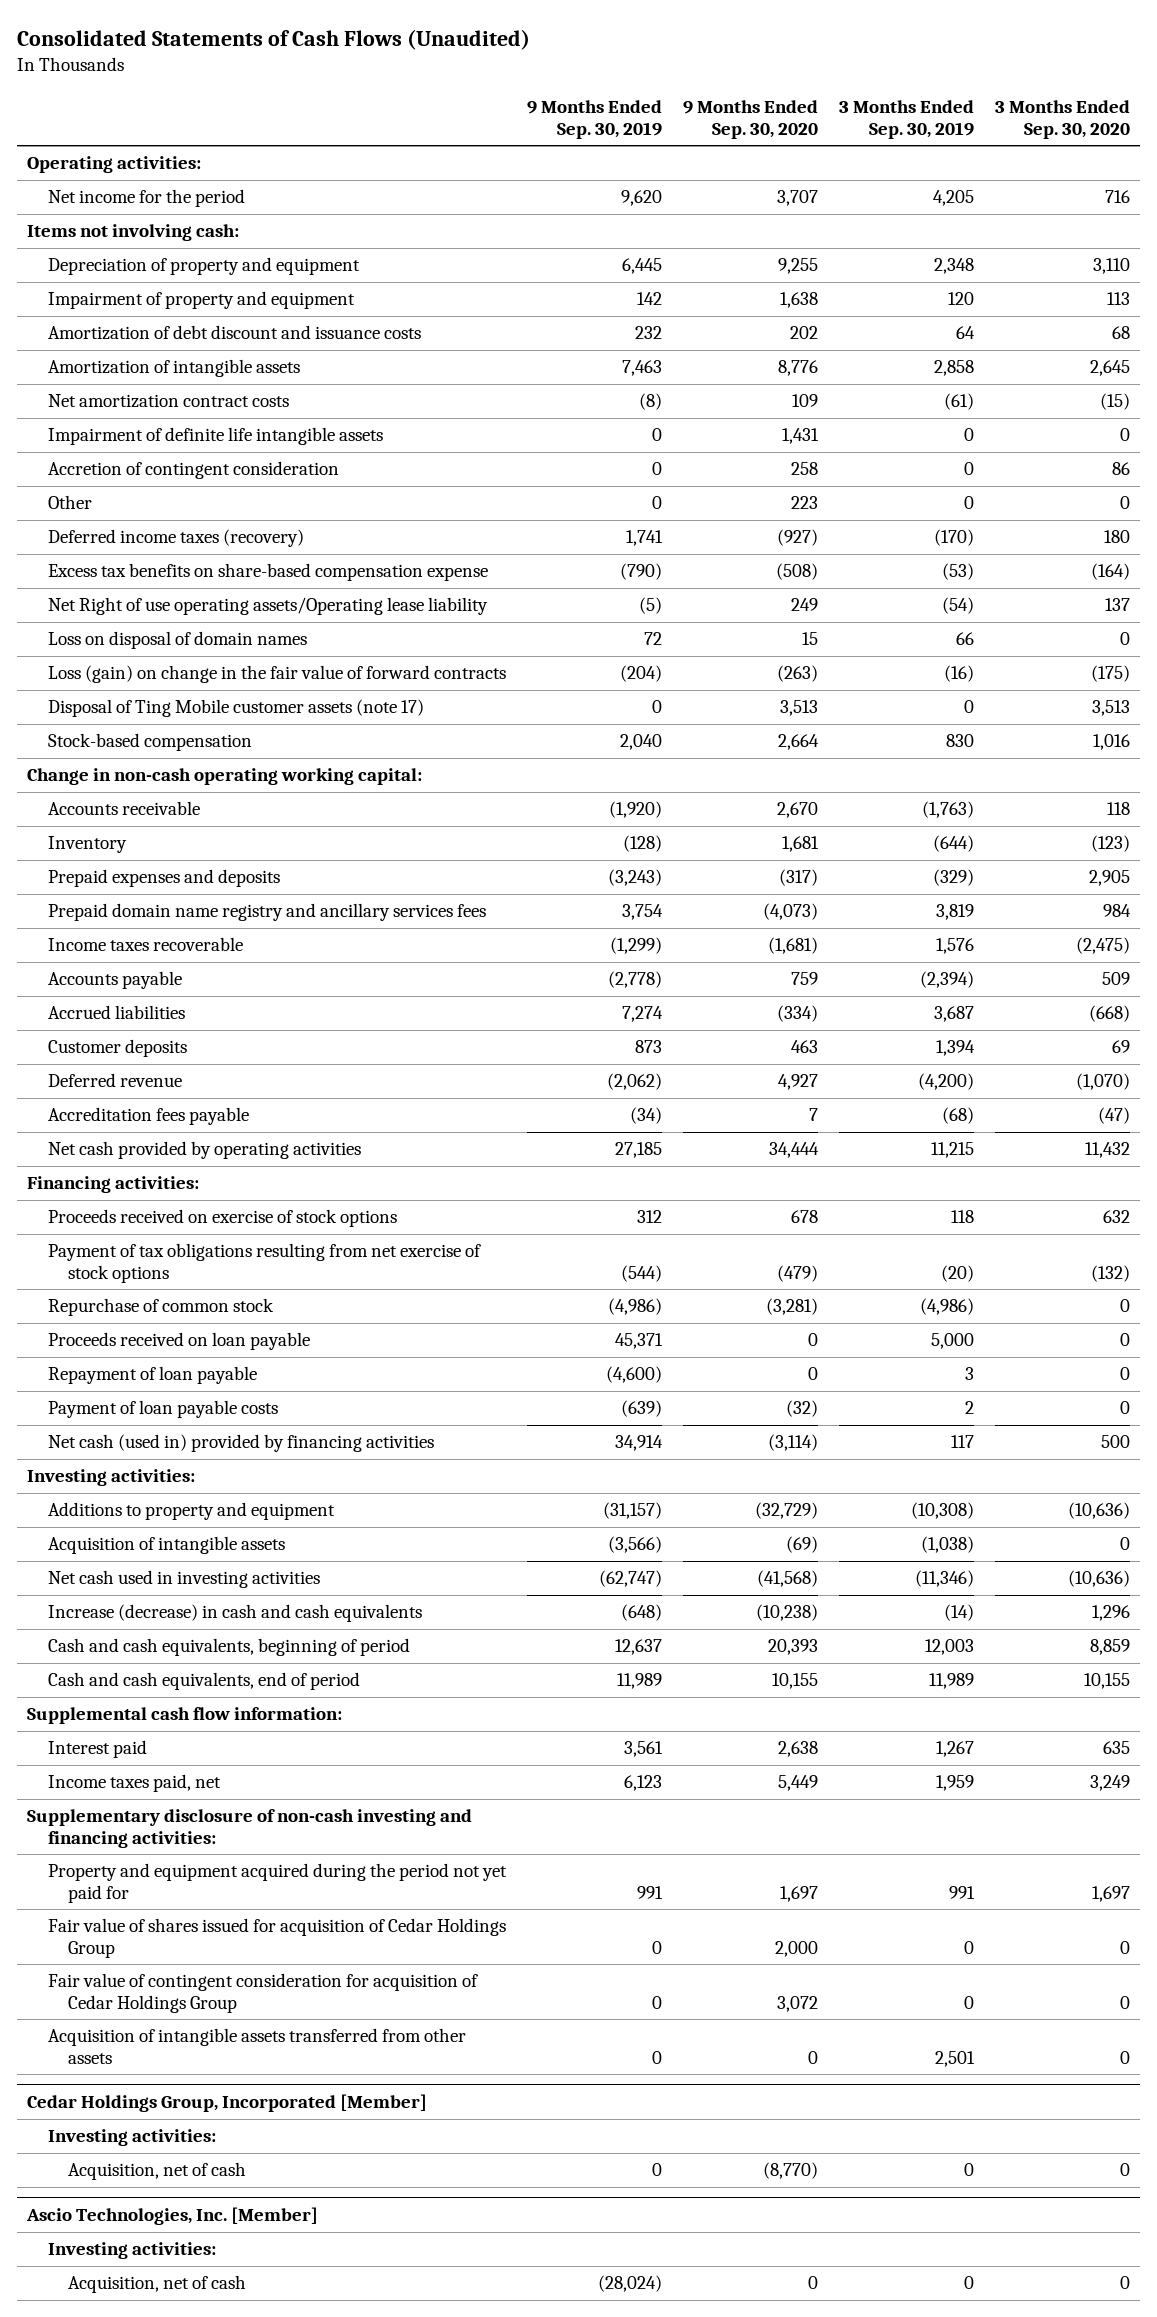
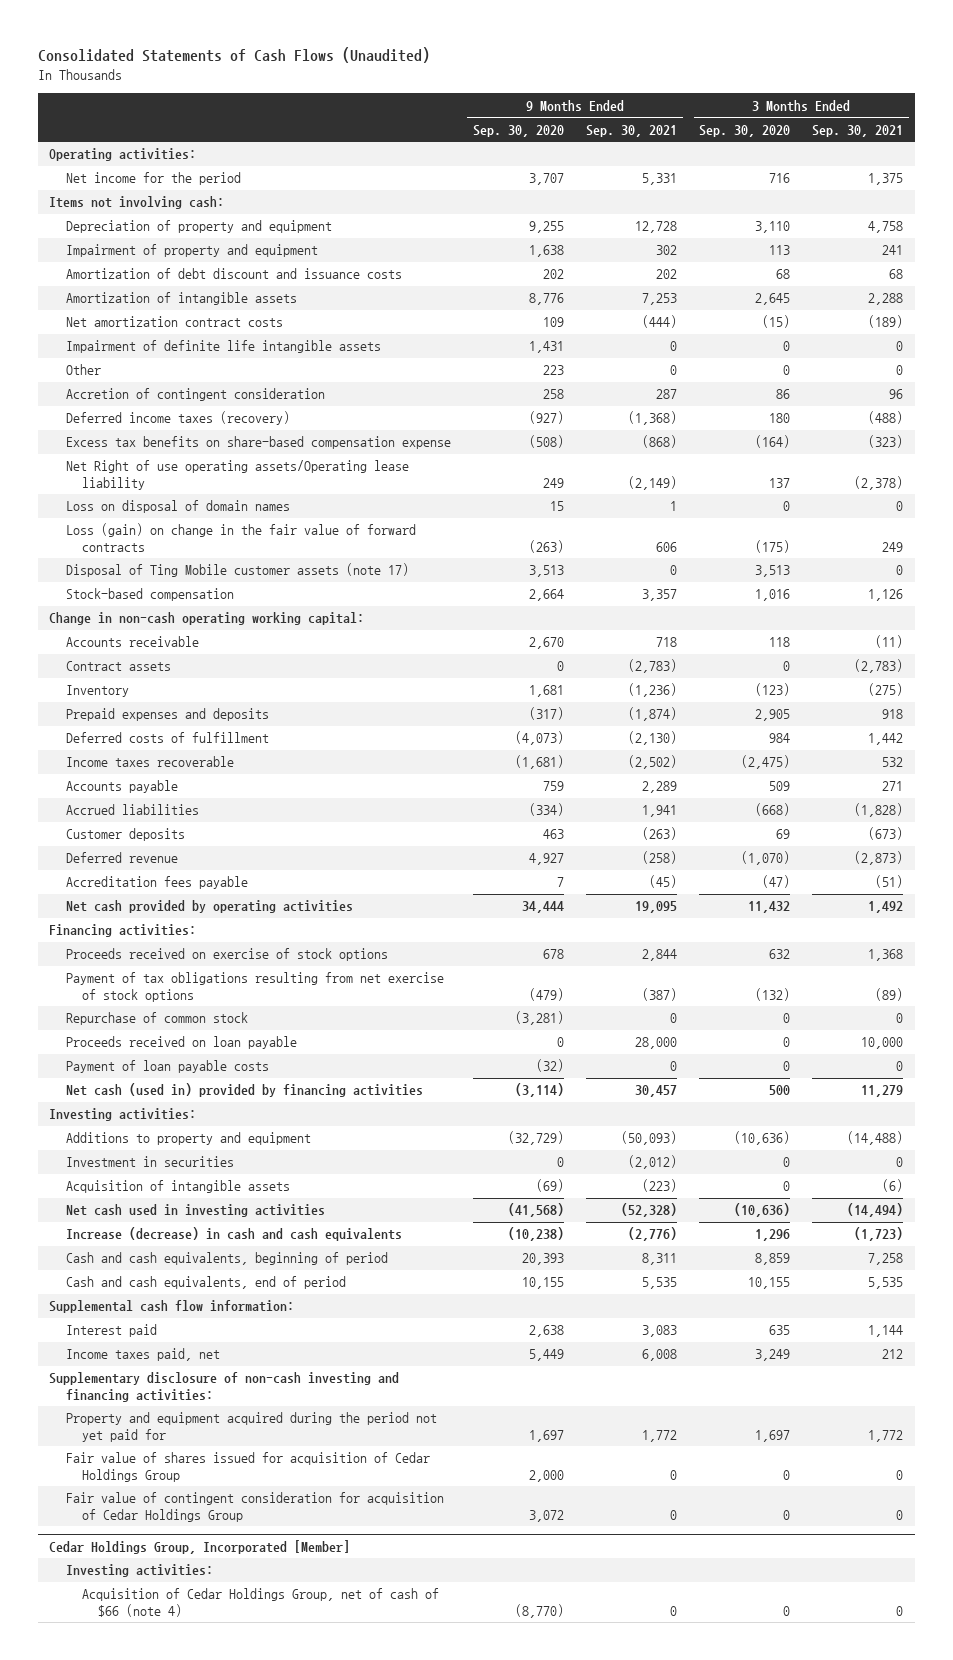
[526,100,662,139] 9 Months Ended Sep. 30, 2019 -> none
[838,100,974,139] 3 Months Ended Sep. 30, 2019 -> none
none -> [585,124,677,137] Sep. 30, 2021
none -> [812,124,904,137] Sep. 30, 2021
[47,461,339,480] Accretion of contingent consideration -> [65,388,325,402] Accretion of contingent consideration
none -> [65,661,171,672] Contract assets
[47,903,486,922] Prepaid domain name registry and ancillary services fees -> [65,732,269,744] Deferred costs of fulfillment
[47,1366,257,1385] Repayment of loan payable -> none
none -> [65,1156,234,1168] Investment in securities
[47,2028,466,2065] Acquisition of intangible assets transferred from other assets -> none
[26,2207,319,2226] Ascio Technologies, Inc. [Member] -> none
[47,2242,216,2260] Investing activities: -> none
[67,2275,246,2294] Acquisition, net of cash -> none
[67,2162,246,2181] Acquisition, net of cash -> [81,1588,439,1618] Acquisition of Cedar Holdings Group, net of cash of $66 (note 4)

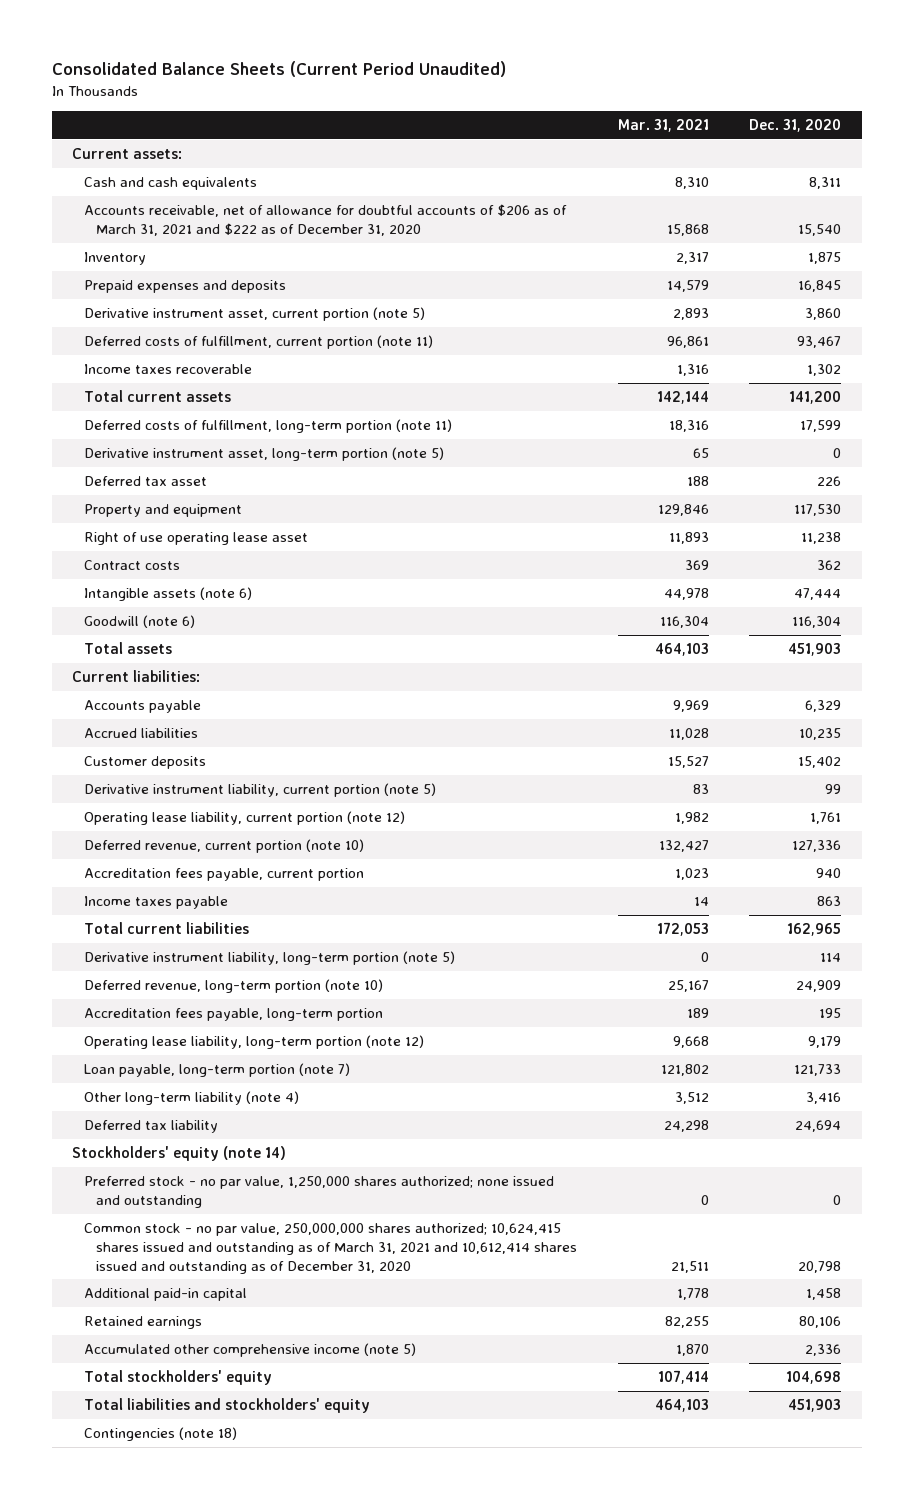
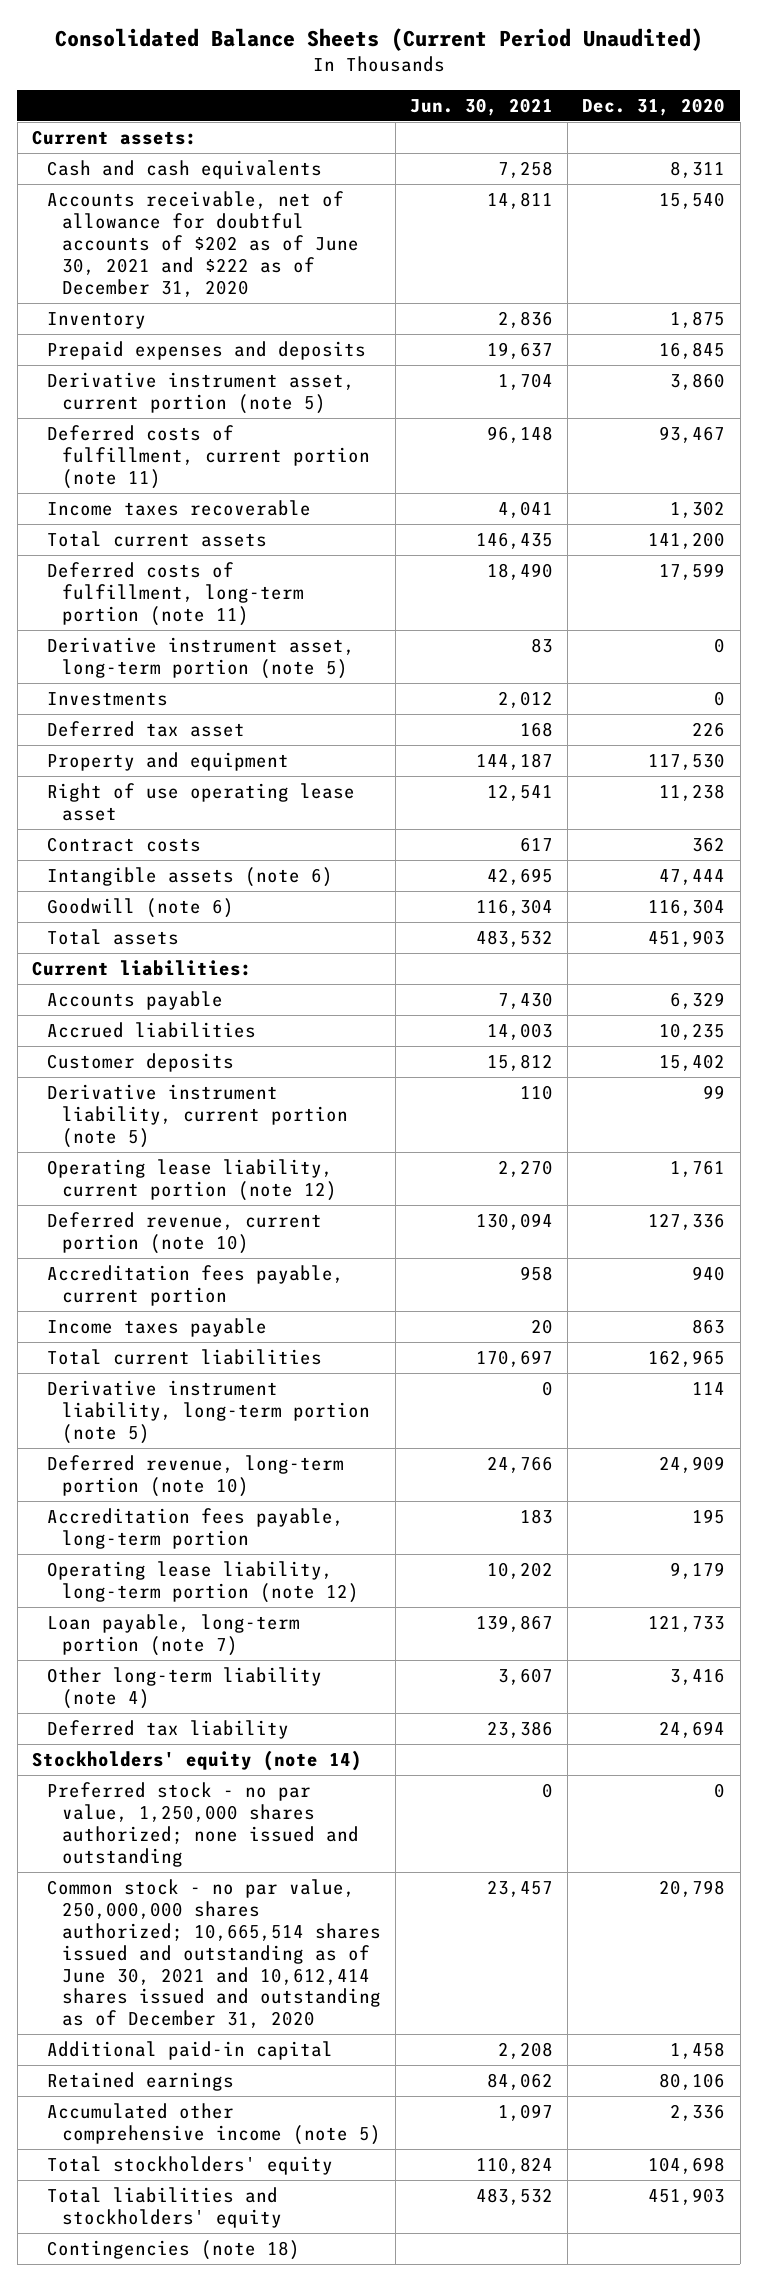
[617,119,709,133] Mar. 31, 2021 -> none
none -> [409,97,553,116] Jun. 30, 2021
[84,204,568,236] Accounts receivable, net of allowance for doubtful accounts of $206 as of March 31, 2021 and $222 as of December 31, 2020 -> [46,191,359,297] Accounts receivable, net of allowance for doubtful accounts of $202 as of June 30, 2021 and $222 as of December 31, 2020
none -> [46,692,168,707] Investments
[84,1223,578,1274] Common stock - no par value, 250,000,000 shares authorized; 10,624,415 shares issued and outstanding as of March 31, 2021 and 10,612,414 shares issued and outstanding as of December 31, 2020 -> [46,1879,381,2029] Common stock - no par value, 250,000,000 shares authorized; 10,665,514 shares issued and outstanding as of June 30, 2021 and 10,612,414 shares issued and outstanding as of December 31, 2020

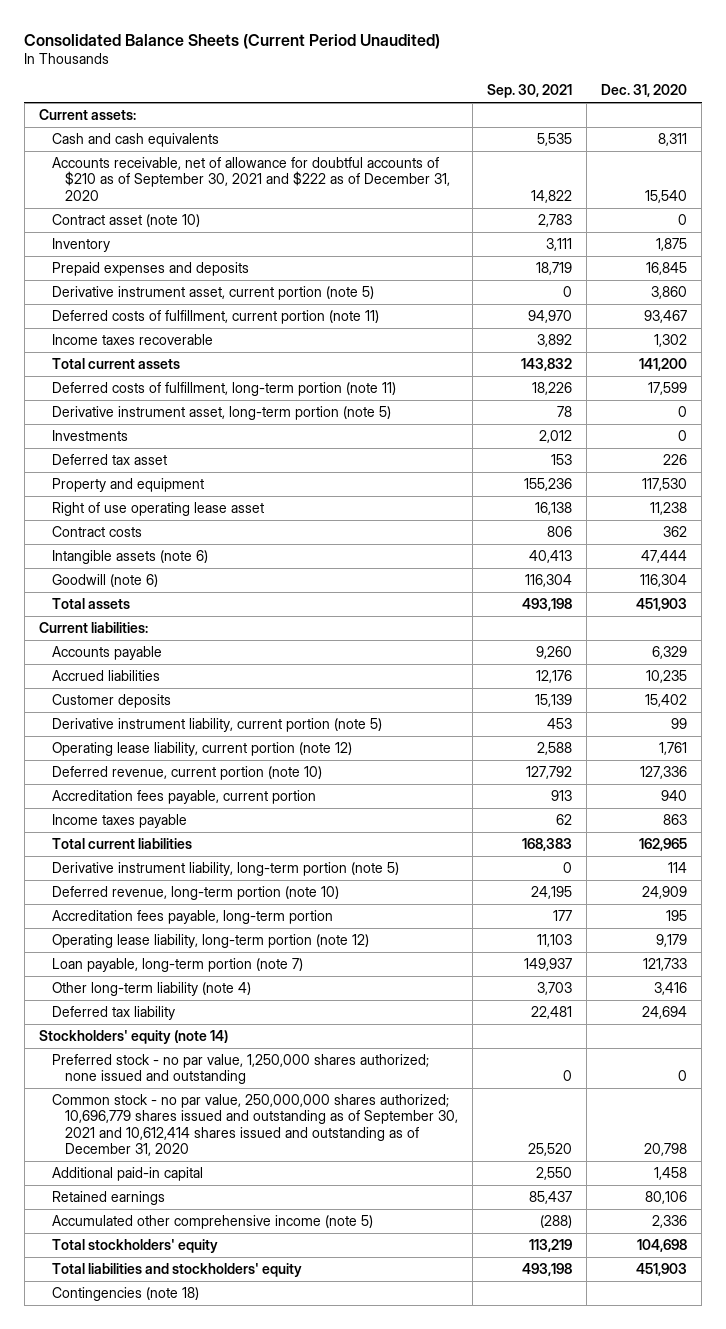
[409,97,553,116] Jun. 30, 2021 -> none
none -> [487,84,573,99] Sep. 30, 2021
[46,191,359,297] Accounts receivable, net of allowance for doubtful accounts of $202 as of June 30, 2021 and $222 as of December 31, 2020 -> [51,157,451,201] Accounts receivable, net of allowance for doubtful accounts of $210 as of September 30, 2021 and $222 as of December 31, 2020
none -> [51,214,200,228] Contract asset (note 10)
[46,1879,381,2029] Common stock - no par value, 250,000,000 shares authorized; 10,665,514 shares issued and outstanding as of June 30, 2021 and 10,612,414 shares issued and outstanding as of December 31, 2020 -> [51,1094,459,1156] Common stock - no par value, 250,000,000 shares authorized; 10,696,779 shares issued and outstanding as of September 30, 2021 and 10,612,414 shares issued and outstanding as of December 31, 2020

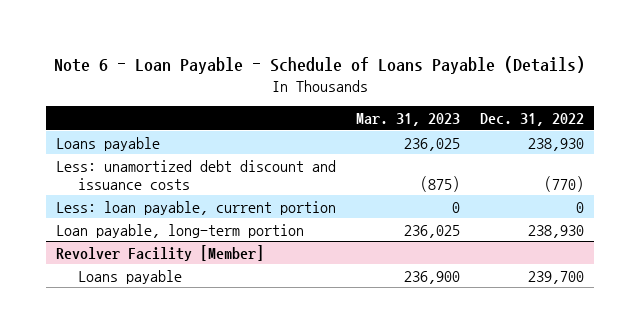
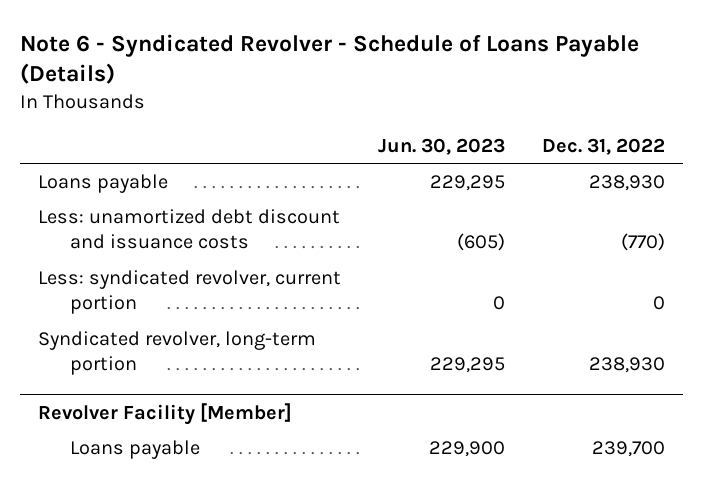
[53,56,585,75] Note 6 - Loan Payable - Schedule of Loans Payable (Details) -> [19,33,639,85] Note 6 - Syndicated Revolver - Schedule of Loans Payable (Details)
[355,112,460,126] Mar. 31, 2023 -> none
none -> [377,138,505,156] Jun. 30, 2023
[56,200,337,215] Less: loan payable, current portion -> [38,269,342,315] Less: syndicated revolver, current portion
[56,223,305,238] Loan payable, long-term portion -> [38,330,317,376] Syndicated revolver, long-term portion

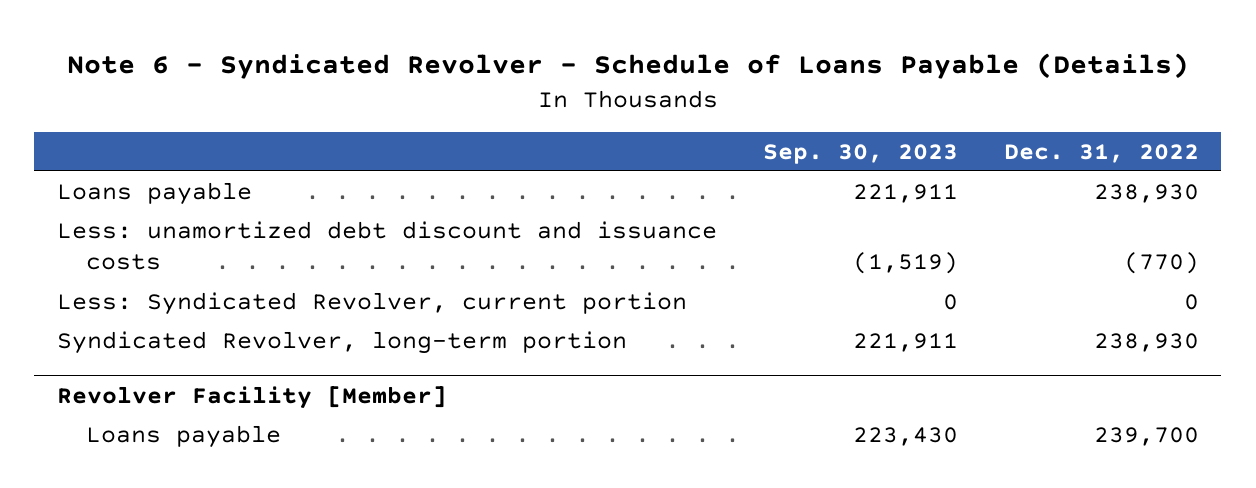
[377,138,505,156] Jun. 30, 2023 -> none
none -> [762,143,958,164] Sep. 30, 2023
[38,269,342,315] Less: syndicated revolver, current portion -> [57,291,688,315] Less: Syndicated Revolver, current portion
[38,330,317,376] Syndicated revolver, long-term portion -> [57,330,628,354] Syndicated Revolver, long-term portion

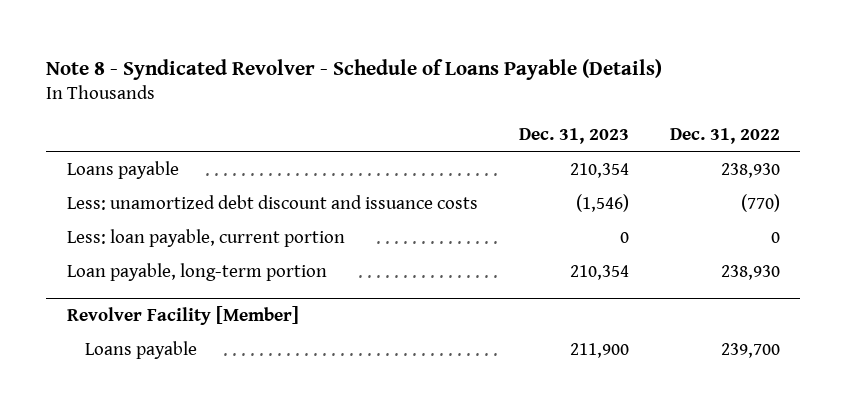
[66,53,1189,80] Note 6 - Syndicated Revolver - Schedule of Loans Payable (Details) -> [46,58,663,80] Note 8 - Syndicated Revolver - Schedule of Loans Payable (Details)
[762,143,958,164] Sep. 30, 2023 -> none
none -> [518,128,629,145] Dec. 31, 2023
[57,291,688,315] Less: Syndicated Revolver, current portion -> [66,228,345,247] Less: loan payable, current portion
[57,330,628,354] Syndicated Revolver, long-term portion -> [66,262,327,281] Loan payable, long-term portion

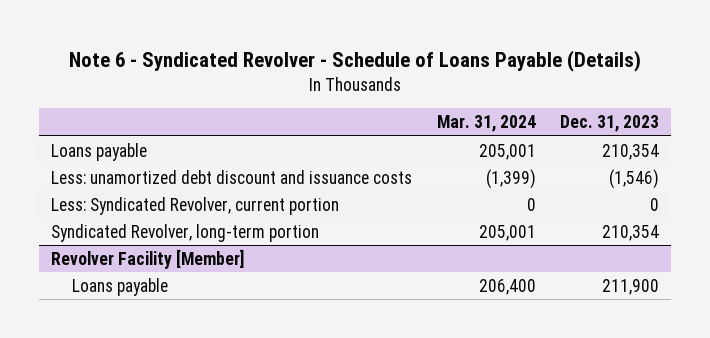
[46,58,663,80] Note 8 - Syndicated Revolver - Schedule of Loans Payable (Details) -> [69,49,642,72] Note 6 - Syndicated Revolver - Schedule of Loans Payable (Details)
[669,128,780,145] Dec. 31, 2022 -> none
none -> [436,115,536,133] Mar. 31, 2024
[66,228,345,247] Less: loan payable, current portion -> [51,196,340,215] Less: Syndicated Revolver, current portion
[66,262,327,281] Loan payable, long-term portion -> [51,223,320,242] Syndicated Revolver, long-term portion

